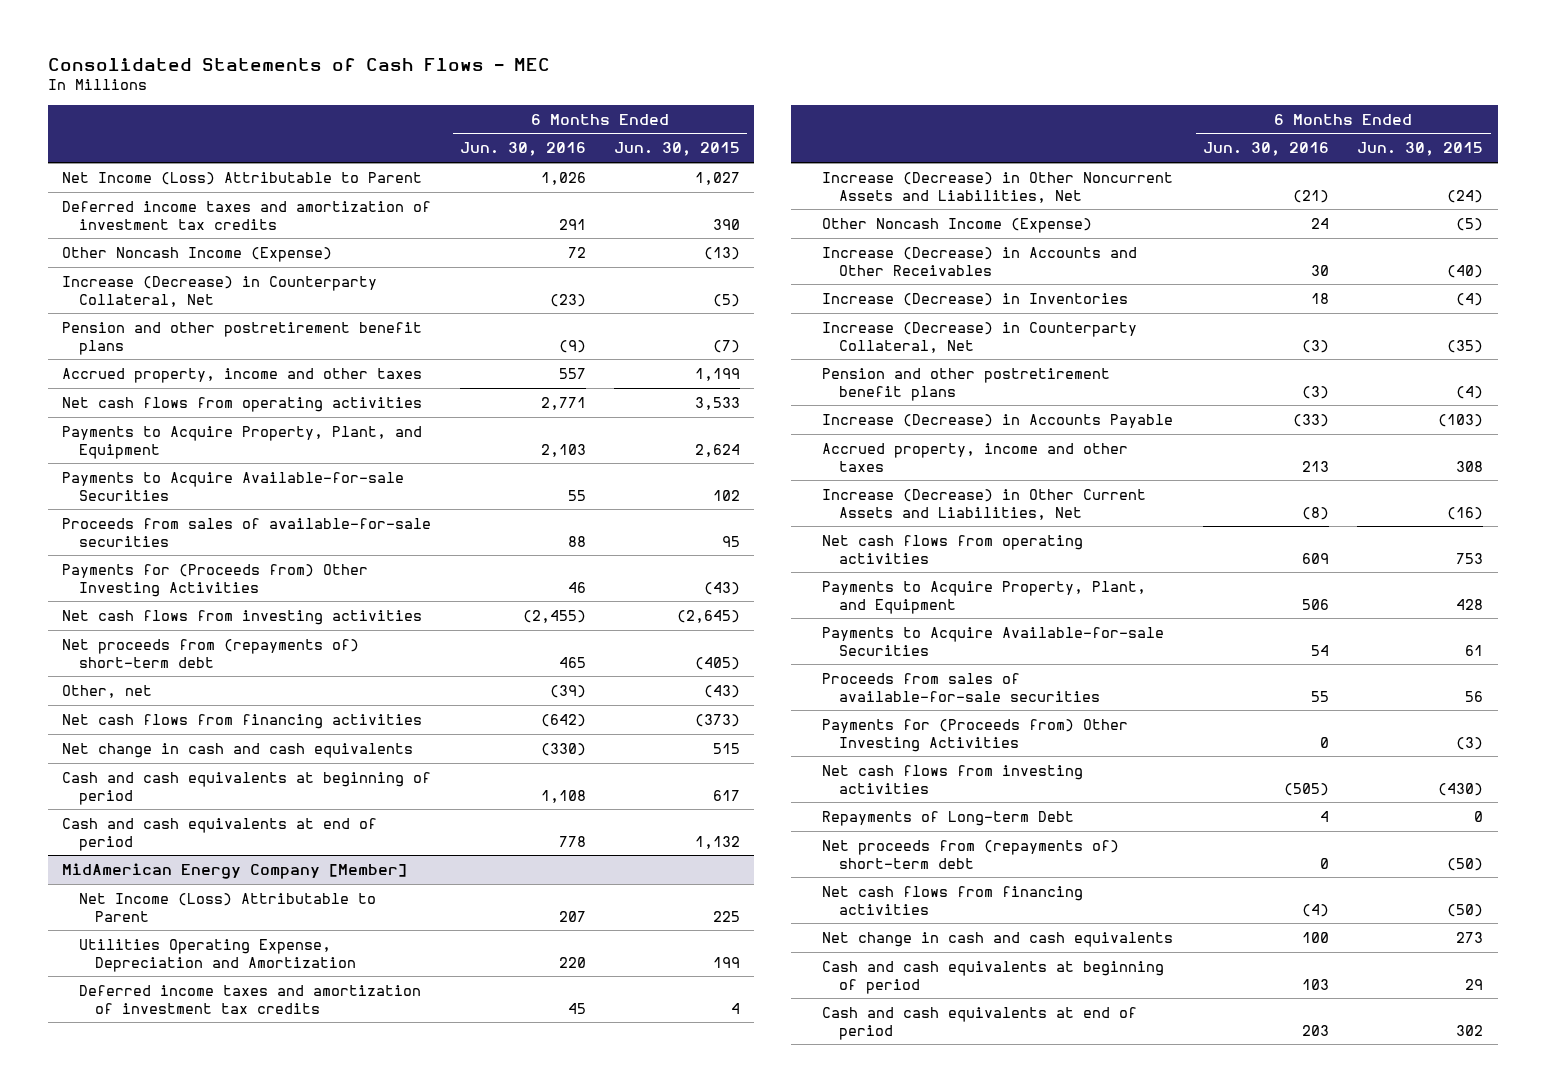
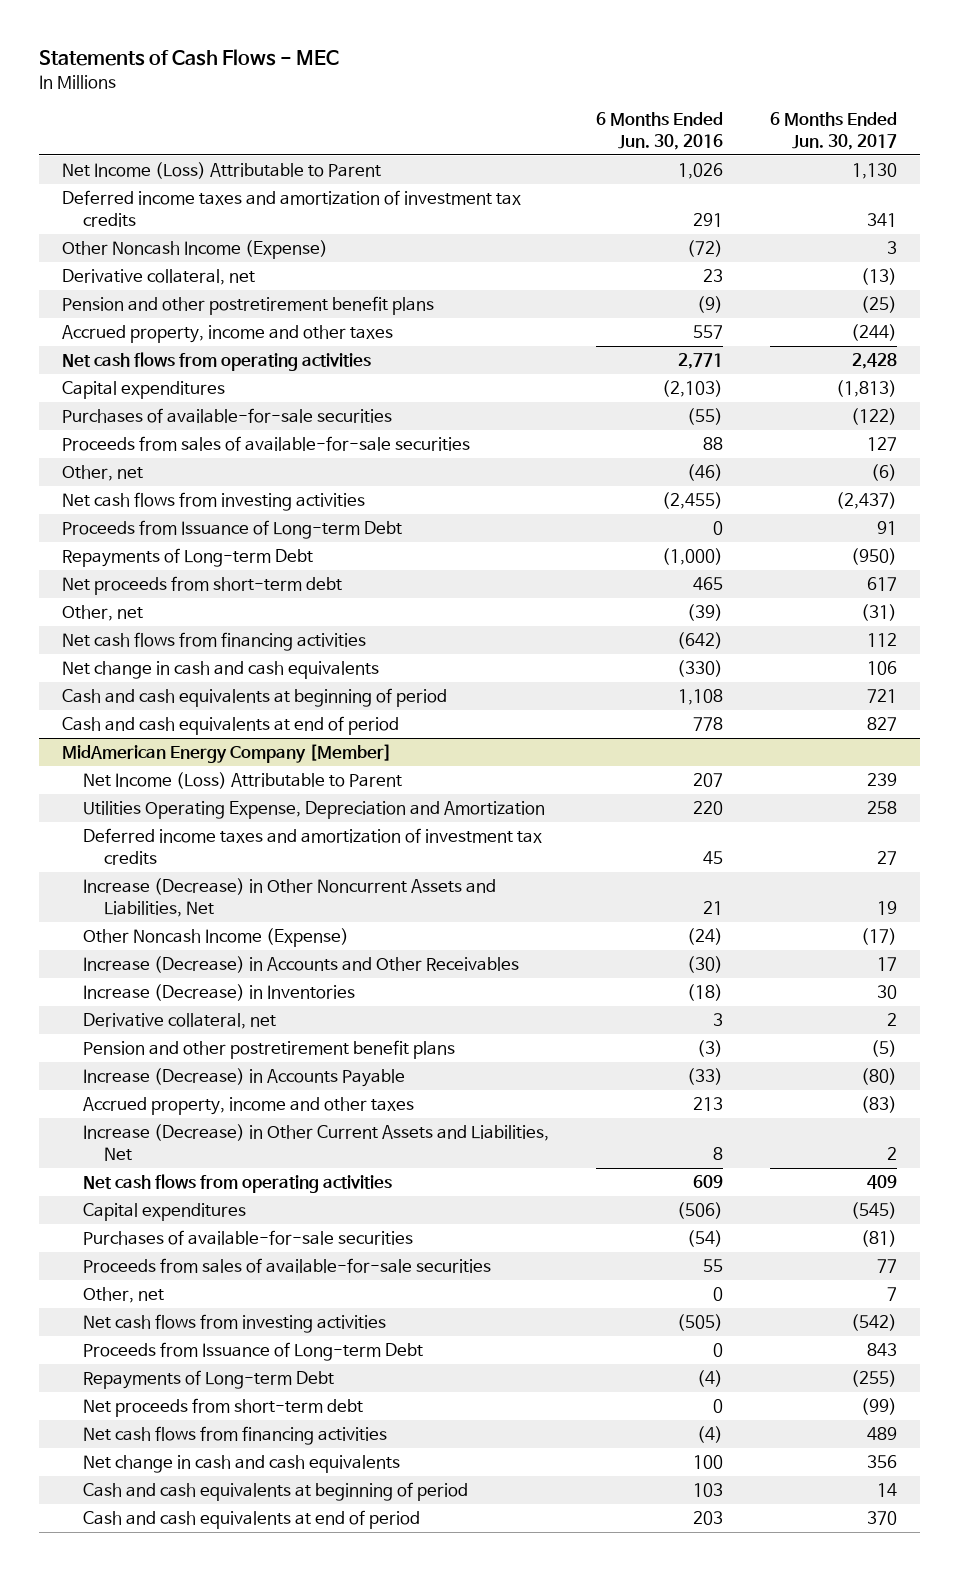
[47,57,550,71] Consolidated Statements of Cash Flows - MEC -> [39,49,340,67] Statements of Cash Flows - MEC
[614,142,741,157] Jun. 30, 2015 -> none
none -> [769,112,897,150] 6 Months Ended Jun. 30, 2017
[567,246,586,258] 72 -> [686,240,723,258] (72)
[62,275,378,307] Increase (Decrease) in Counterparty Collateral, Net -> [62,269,256,286] Derivative collateral, net
[549,293,586,307] (23) -> [702,269,723,283] 23
[62,425,423,459] Payments to Acquire Property, Plant, and Equipment -> none
none -> [62,381,226,400] Capital expenditures
[62,471,405,501] Payments to Acquire Available-for-sale Securities -> [62,408,393,424] Purchases of available-for-sale securities
[567,489,586,501] 55 -> [686,408,723,426] (55)
[62,563,369,597] Payments for (Proceeds from) Other Investing Activities -> none
none -> [62,465,144,482] Other, net
none -> [62,520,403,540] Proceeds from Issuance of Long-term Debt
none -> [62,548,314,568] Repayments of Long-term Debt
[62,638,360,668] Net proceeds from (repayments of) short-term debt -> [62,576,343,596] Net proceeds from short-term debt
[1292,189,1329,203] (21) -> [702,900,723,915] 21
[1310,217,1329,229] 24 -> [686,928,723,946] (24)
[1310,264,1329,276] 30 -> [686,956,723,974] (30)
[1310,292,1329,304] 18 -> [686,984,723,1002] (18)
[821,321,1137,353] Increase (Decrease) in Counterparty Collateral, Net -> [83,1013,277,1030] Derivative collateral, net
[1301,339,1329,353] (3) -> [712,1013,723,1027] 3
[1301,506,1329,520] (8) -> [712,1146,723,1160] 8
[821,580,1146,614] Payments to Acquire Property, Plant, and Equipment -> none
none -> [83,1203,247,1222] Capital expenditures
[821,626,1164,656] Payments to Acquire Available-for-sale Securities -> [83,1230,414,1246] Purchases of available-for-sale securities
[1310,644,1329,656] 54 -> [686,1230,723,1248] (54)
[821,718,1128,752] Payments for (Proceeds from) Other Investing Activities -> [83,1287,165,1304] Other, net
none -> [83,1342,424,1362] Proceeds from Issuance of Long-term Debt
[1319,810,1329,822] 4 -> [696,1370,723,1388] (4)
[821,839,1119,869] Net proceeds from (repayments of) short-term debt -> [83,1398,364,1418] Net proceeds from short-term debt

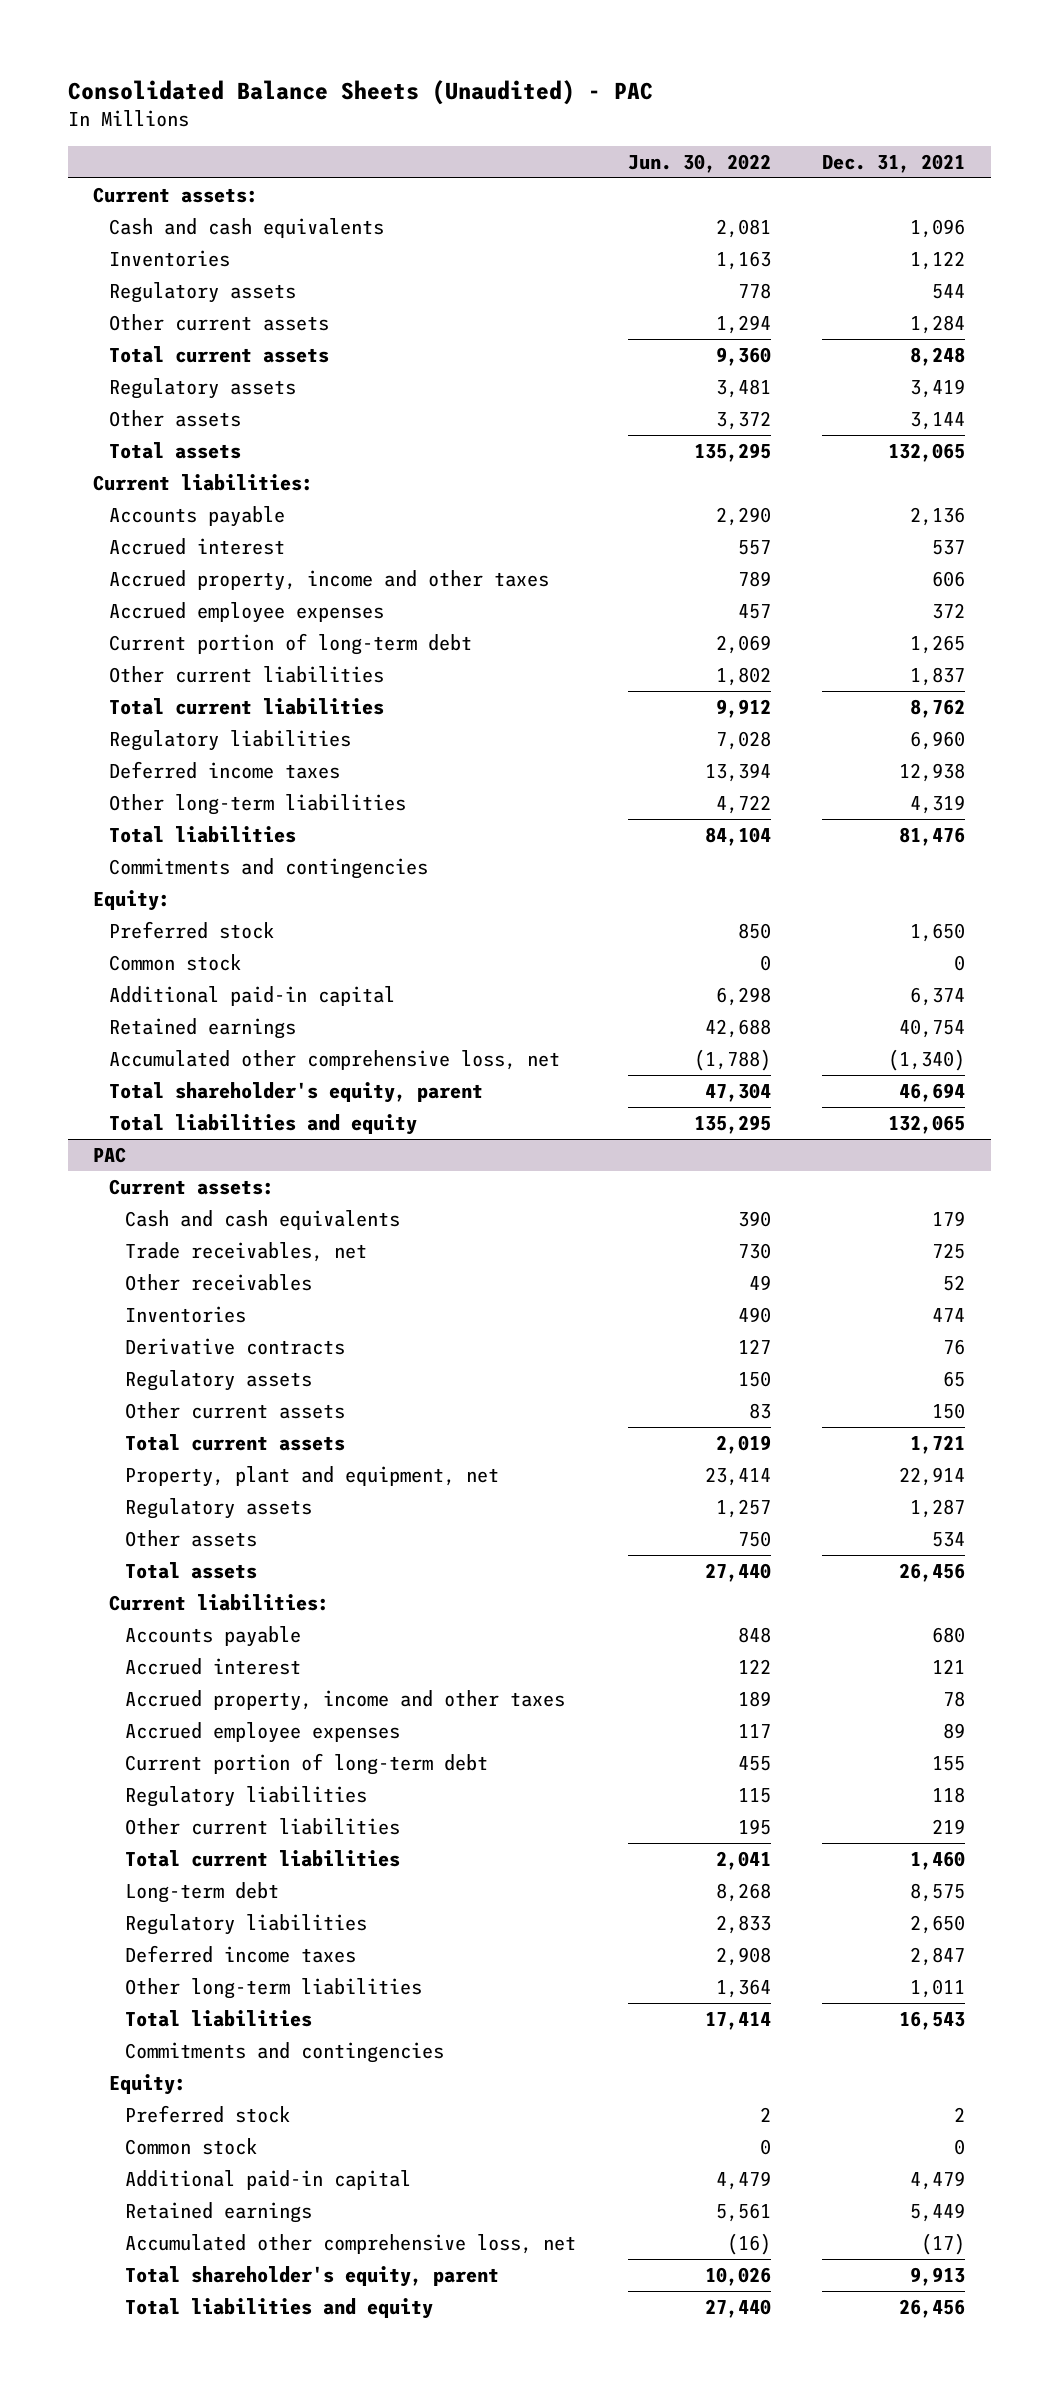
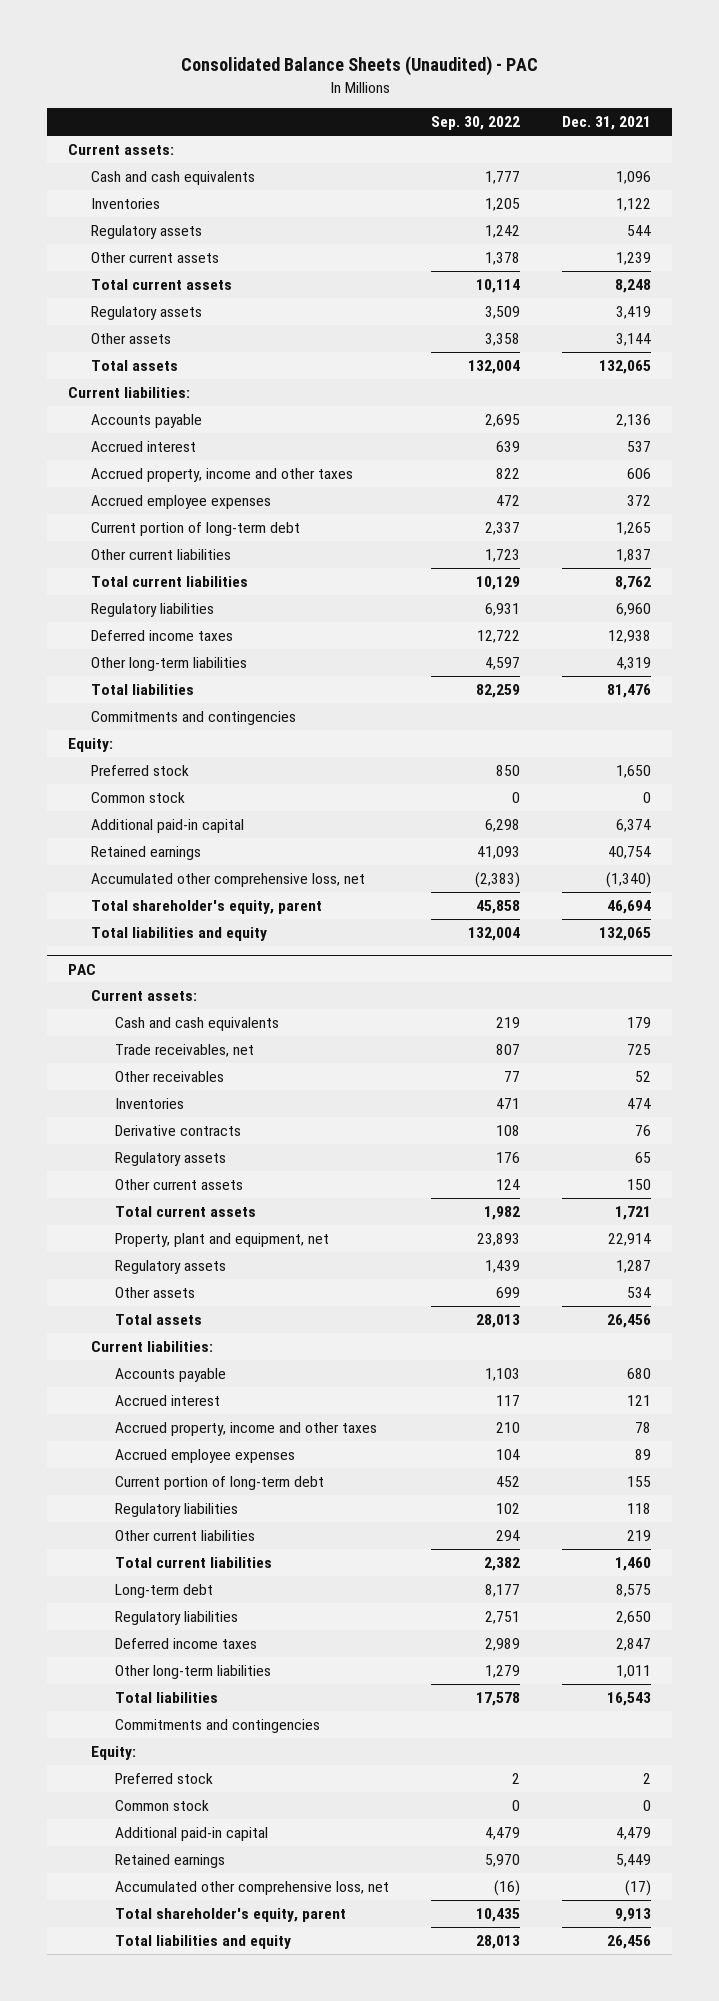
[627,153,771,173] Jun. 30, 2022 -> none
none -> [430,116,520,131] Sep. 30, 2022
[910,315,966,335] 1,284 -> [615,251,651,265] 1,239

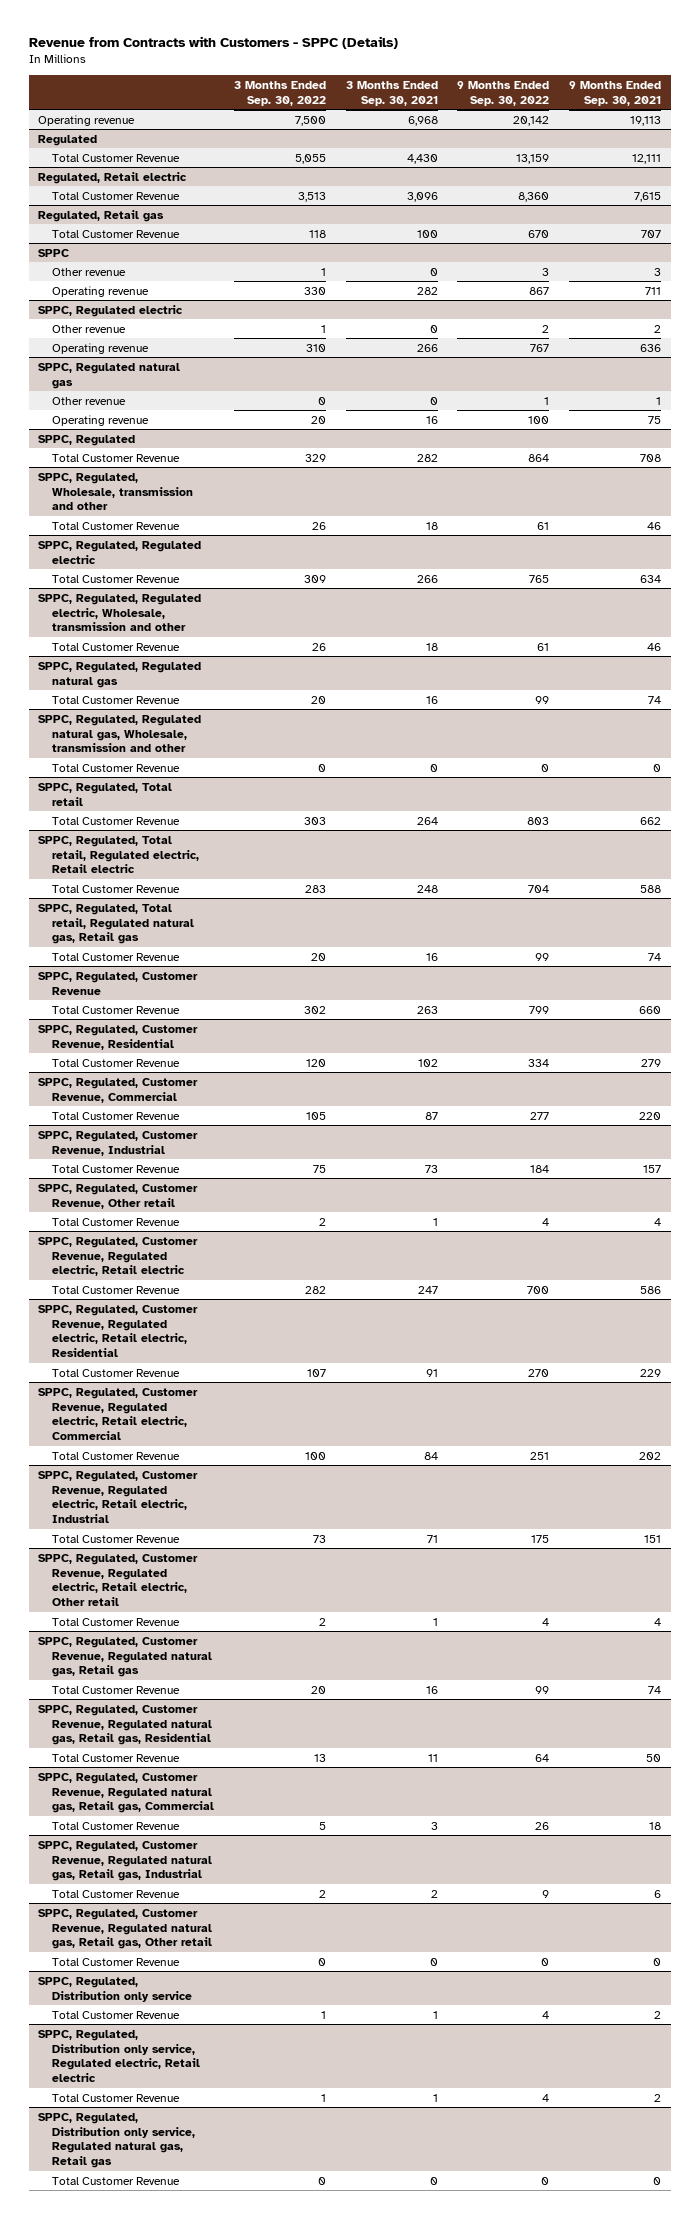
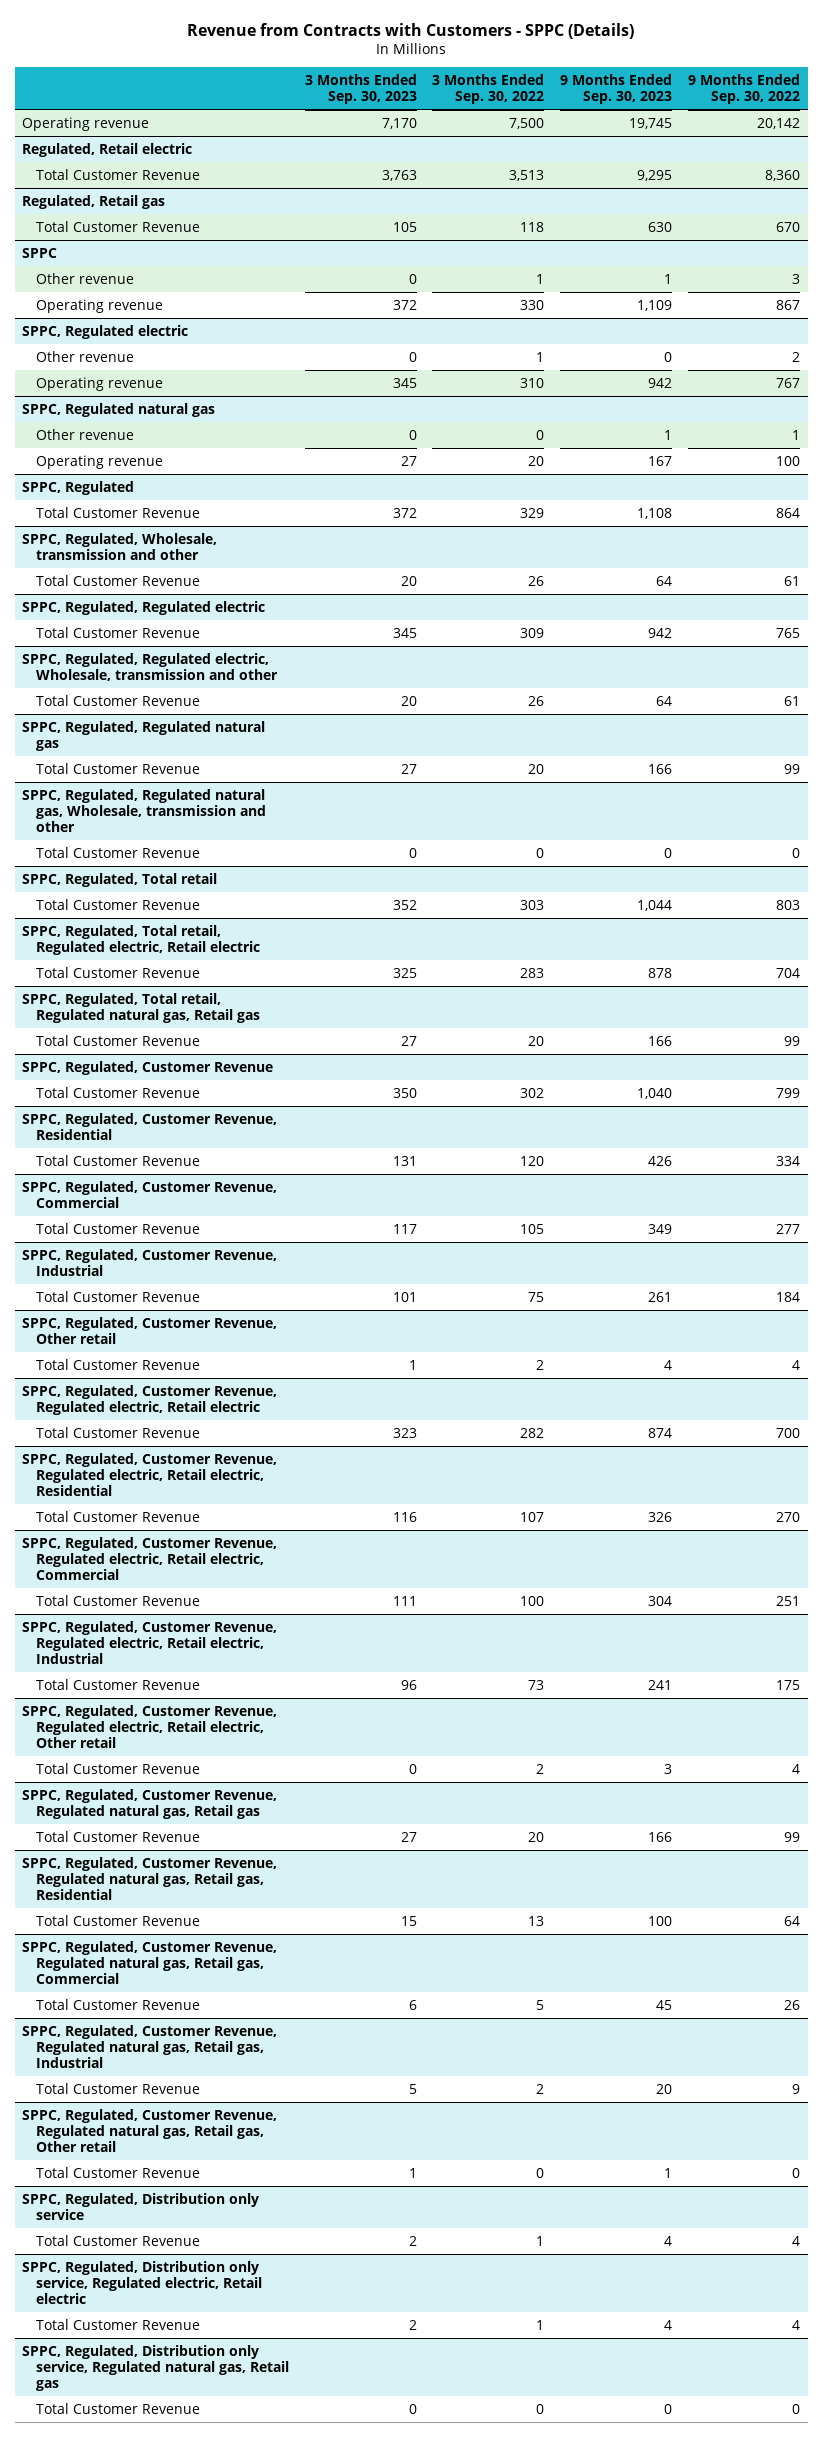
[345,80,438,106] 3 Months Ended Sep. 30, 2021 -> none
[569,80,662,106] 9 Months Ended Sep. 30, 2021 -> none
none -> [304,74,417,105] 3 Months Ended Sep. 30, 2023
none -> [560,74,673,105] 9 Months Ended Sep. 30, 2023
[38,134,98,146] Regulated -> none
[51,153,180,162] Total Customer Revenue -> none

